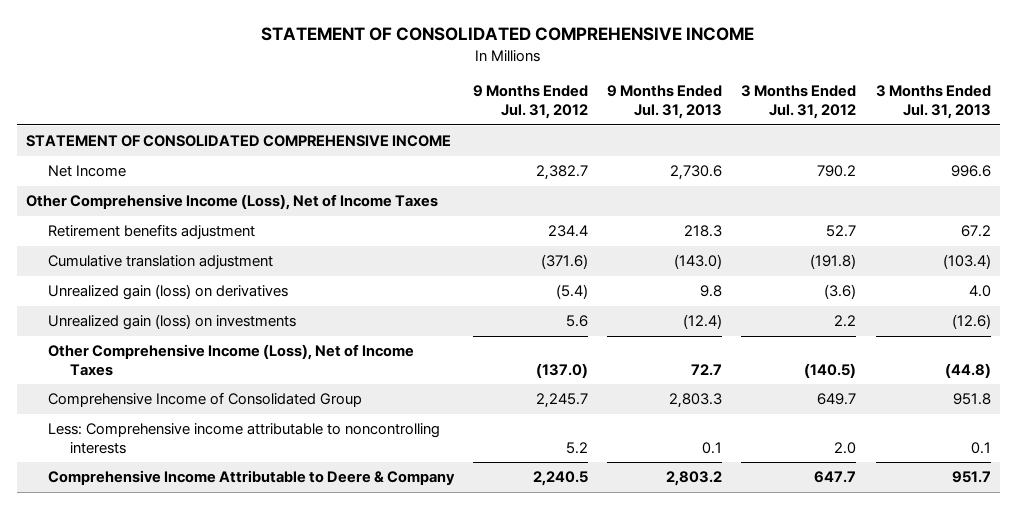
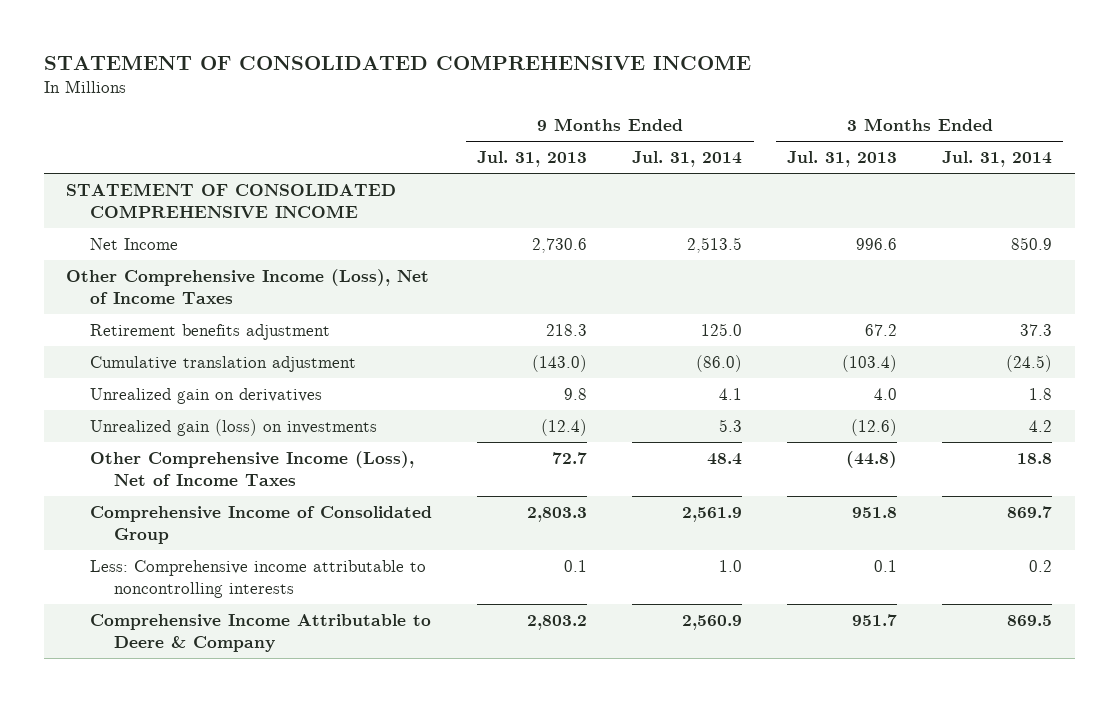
[473,85,589,120] 9 Months Ended Jul. 31, 2012 -> none
[741,85,857,120] 3 Months Ended Jul. 31, 2012 -> none
none -> [632,151,743,168] Jul. 31, 2014
none -> [942,151,1053,168] Jul. 31, 2014
[48,284,289,301] Unrealized gain (loss) on derivatives -> [90,387,323,404] Unrealized gain on derivatives

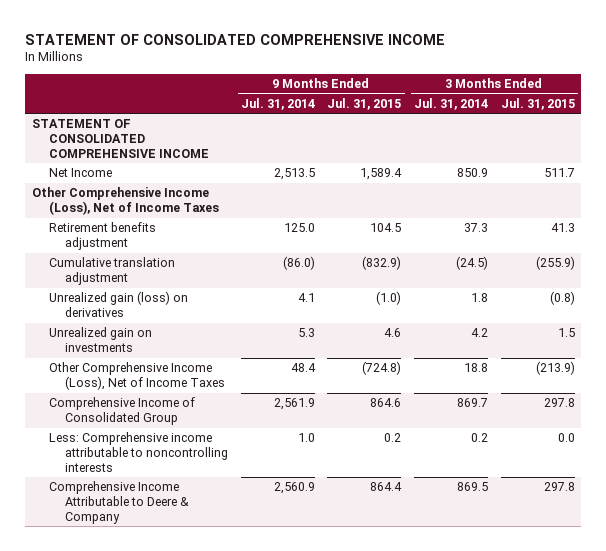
[477,151,588,168] Jul. 31, 2013 -> none
[787,151,898,168] Jul. 31, 2013 -> none
none -> [327,97,402,110] Jul. 31, 2015
none -> [500,97,575,110] Jul. 31, 2015
[90,387,323,404] Unrealized gain on derivatives -> [48,291,188,318] Unrealized gain (loss) on derivatives
[90,418,378,436] Unrealized gain (loss) on investments -> [48,327,152,353] Unrealized gain on investments

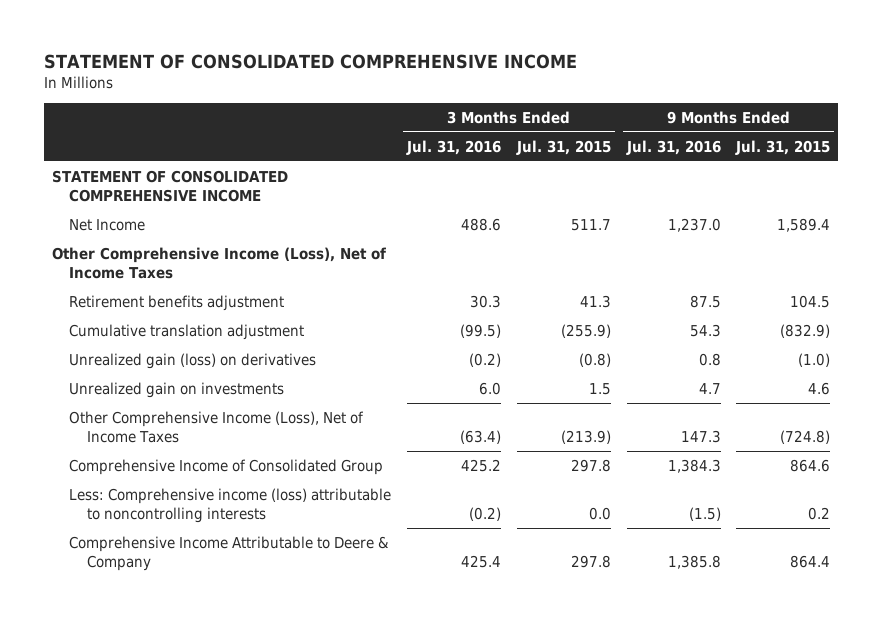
[240,97,315,110] Jul. 31, 2014 -> none
[413,97,488,110] Jul. 31, 2014 -> none
none -> [406,139,502,155] Jul. 31, 2016
none -> [625,139,721,155] Jul. 31, 2016
[48,432,229,472] Less: Comprehensive income attributable to noncontrolling interests -> [69,487,392,523] Less: Comprehensive income (loss) attributable to noncontrolling interests

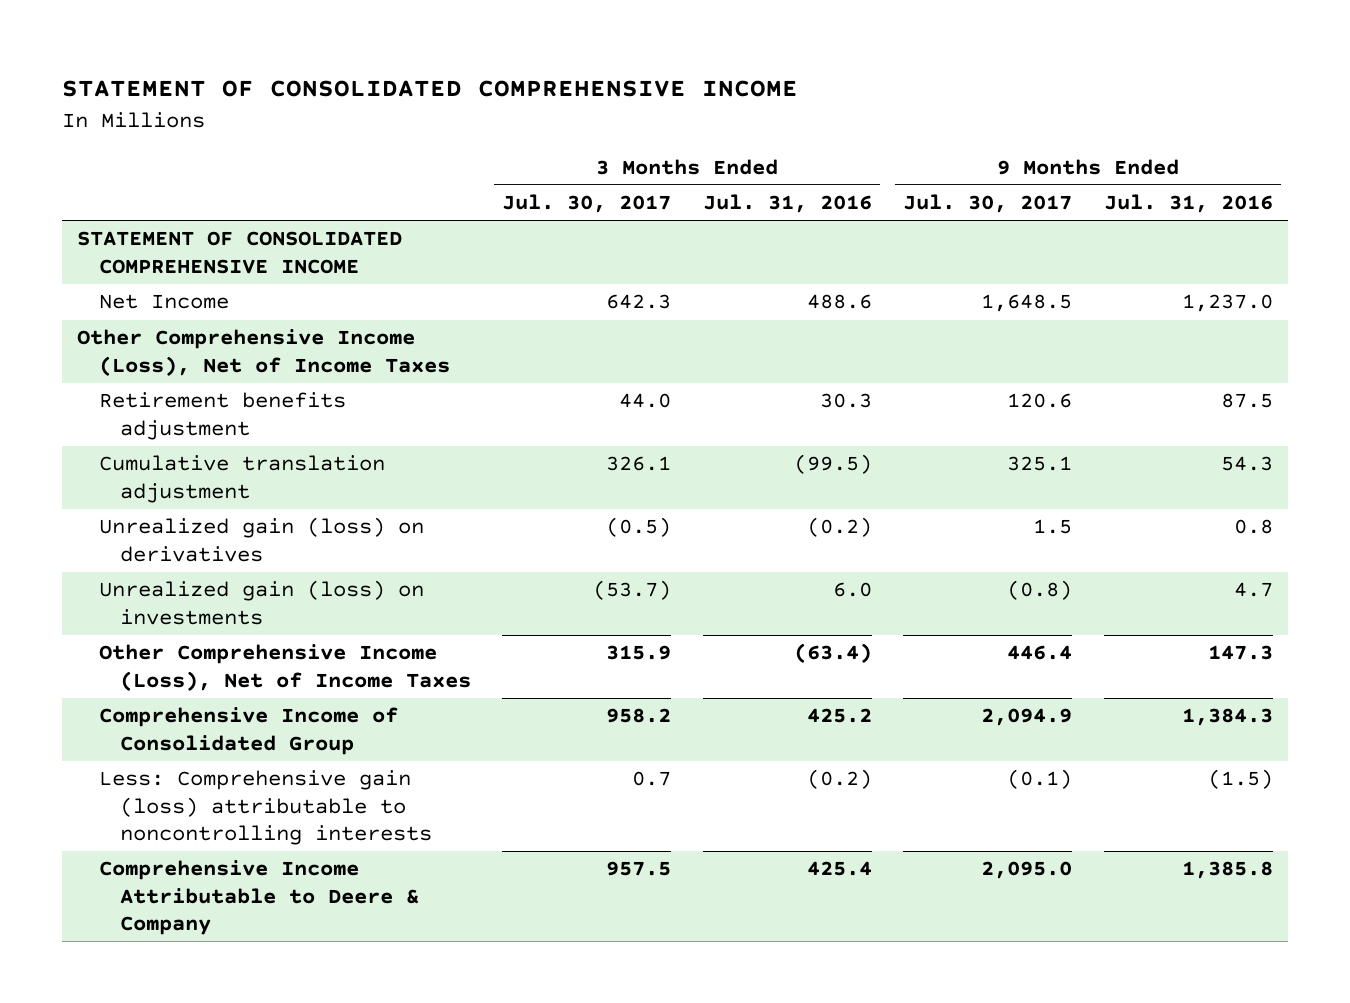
[515,139,611,155] Jul. 31, 2015 -> none
[735,139,831,155] Jul. 31, 2015 -> none
none -> [502,194,672,214] Jul. 30, 2017
none -> [903,194,1073,214] Jul. 30, 2017
[69,381,285,398] Unrealized gain on investments -> [98,580,424,625] Unrealized gain (loss) on investments
[69,487,392,523] Less: Comprehensive income (loss) attributable to noncontrolling interests -> [98,770,432,845] Less: Comprehensive gain (loss) attributable to noncontrolling interests

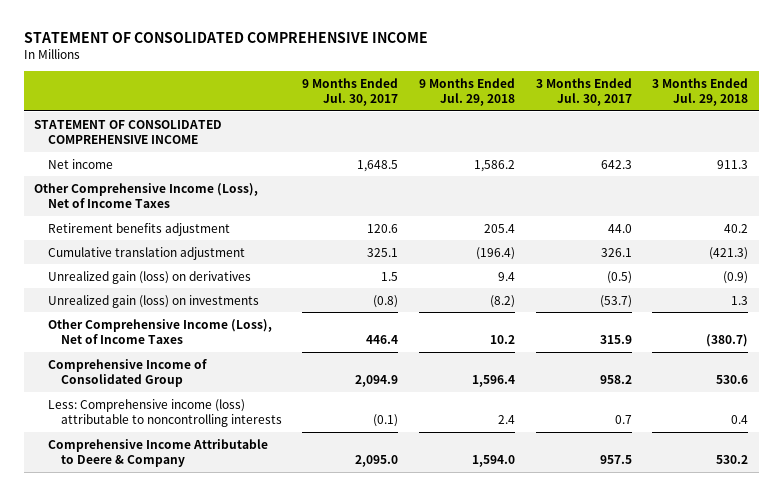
[702,194,872,214] Jul. 31, 2016 -> none
[1103,194,1273,214] Jul. 31, 2016 -> none
none -> [419,77,516,107] 9 Months Ended Jul. 29, 2018
none -> [652,77,749,107] 3 Months Ended Jul. 29, 2018
[98,294,229,310] Net Income -> [47,158,113,169] Net income
[98,770,432,845] Less: Comprehensive gain (loss) attributable to noncontrolling interests -> [47,398,282,427] Less: Comprehensive income (loss) attributable to noncontrolling interests

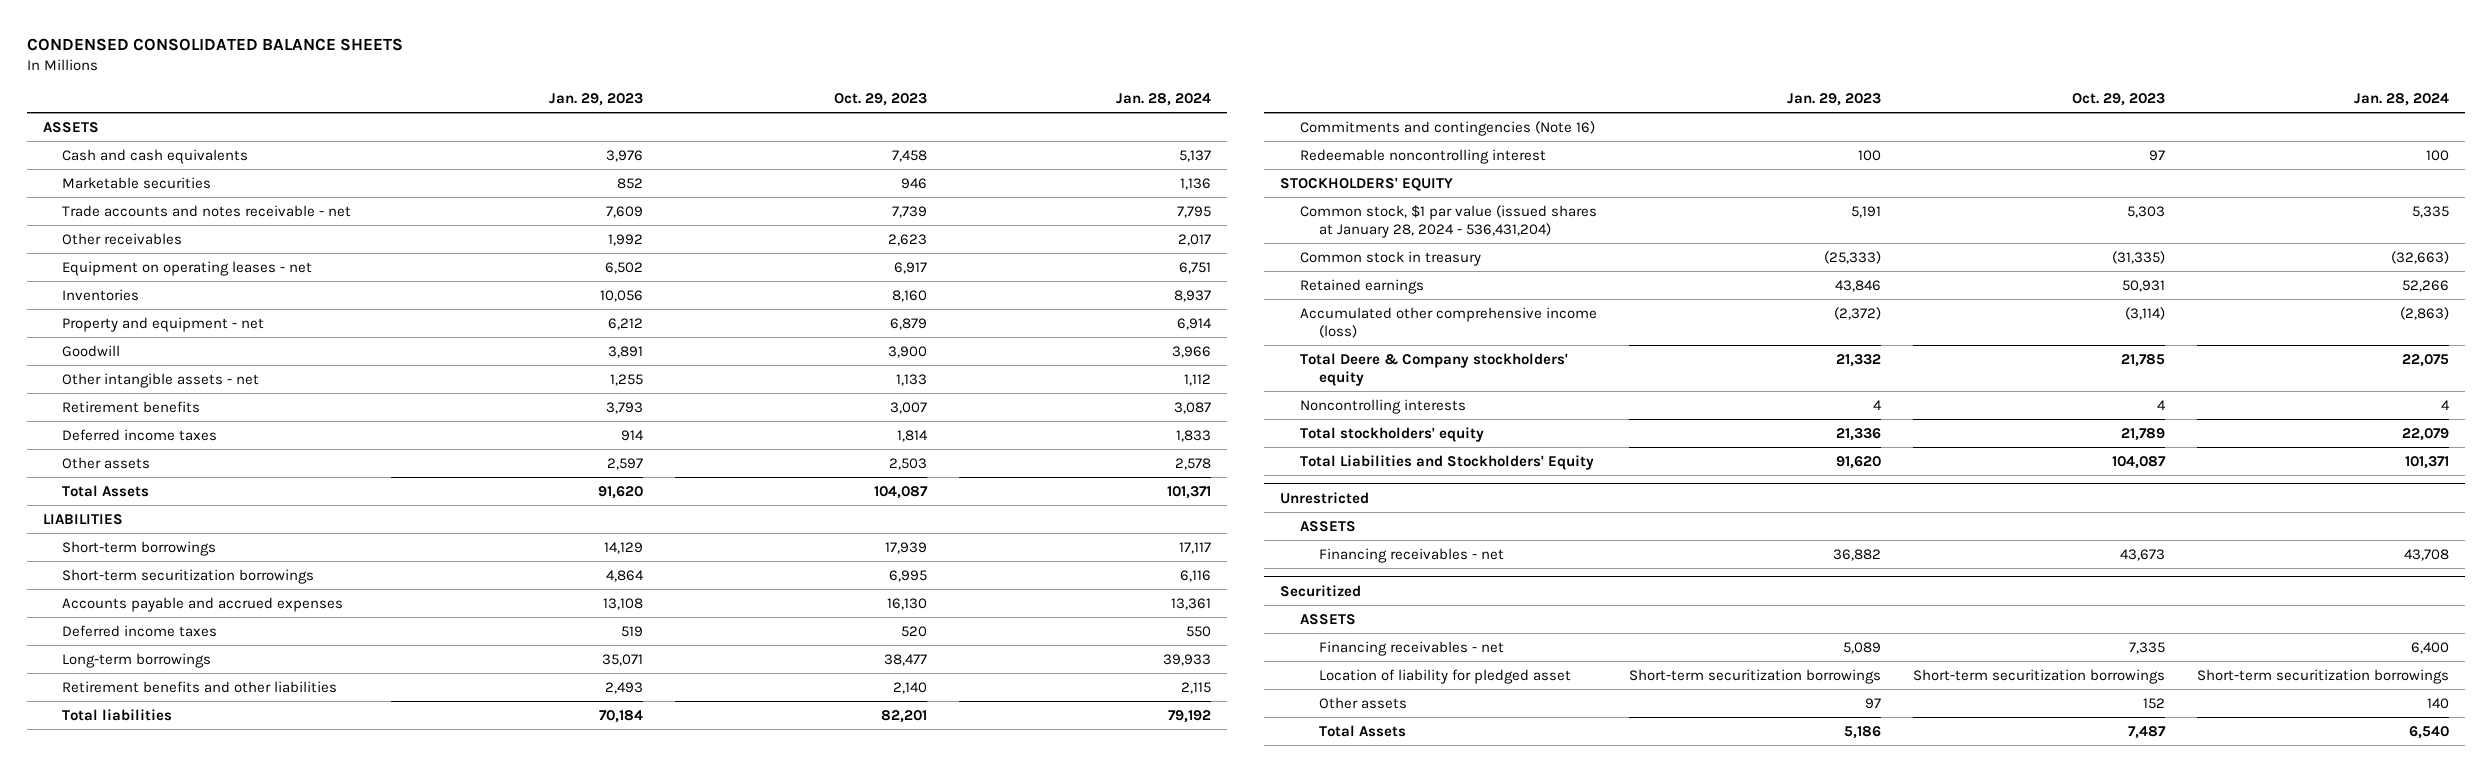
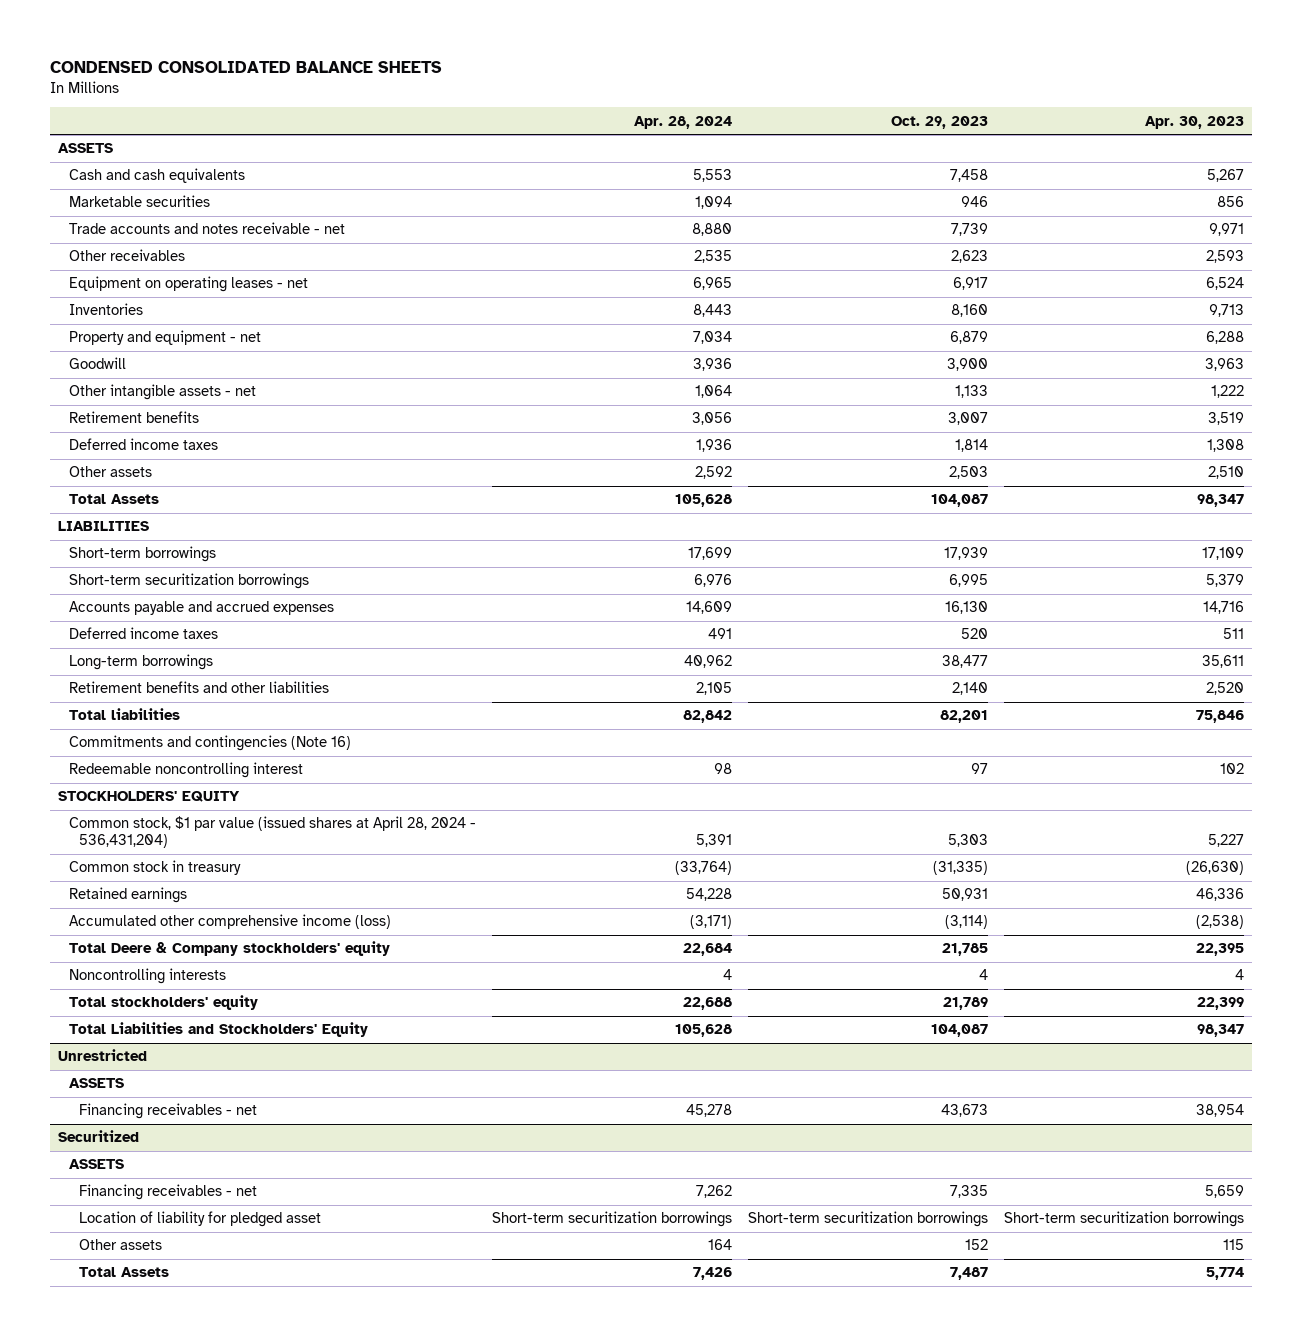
[548,93,643,107] Jan. 29, 2023 -> none
[1115,93,1211,107] Jan. 28, 2024 -> none
none -> [633,115,732,129] Apr. 28, 2024
none -> [1144,115,1244,129] Apr. 30, 2023
[1299,204,1597,238] Common stock, $1 par value (issued shares at January 28, 2024 - 536,431,204) -> [68,816,476,849] Common stock, $1 par value (issued shares at April 28, 2024 - 536,431,204)

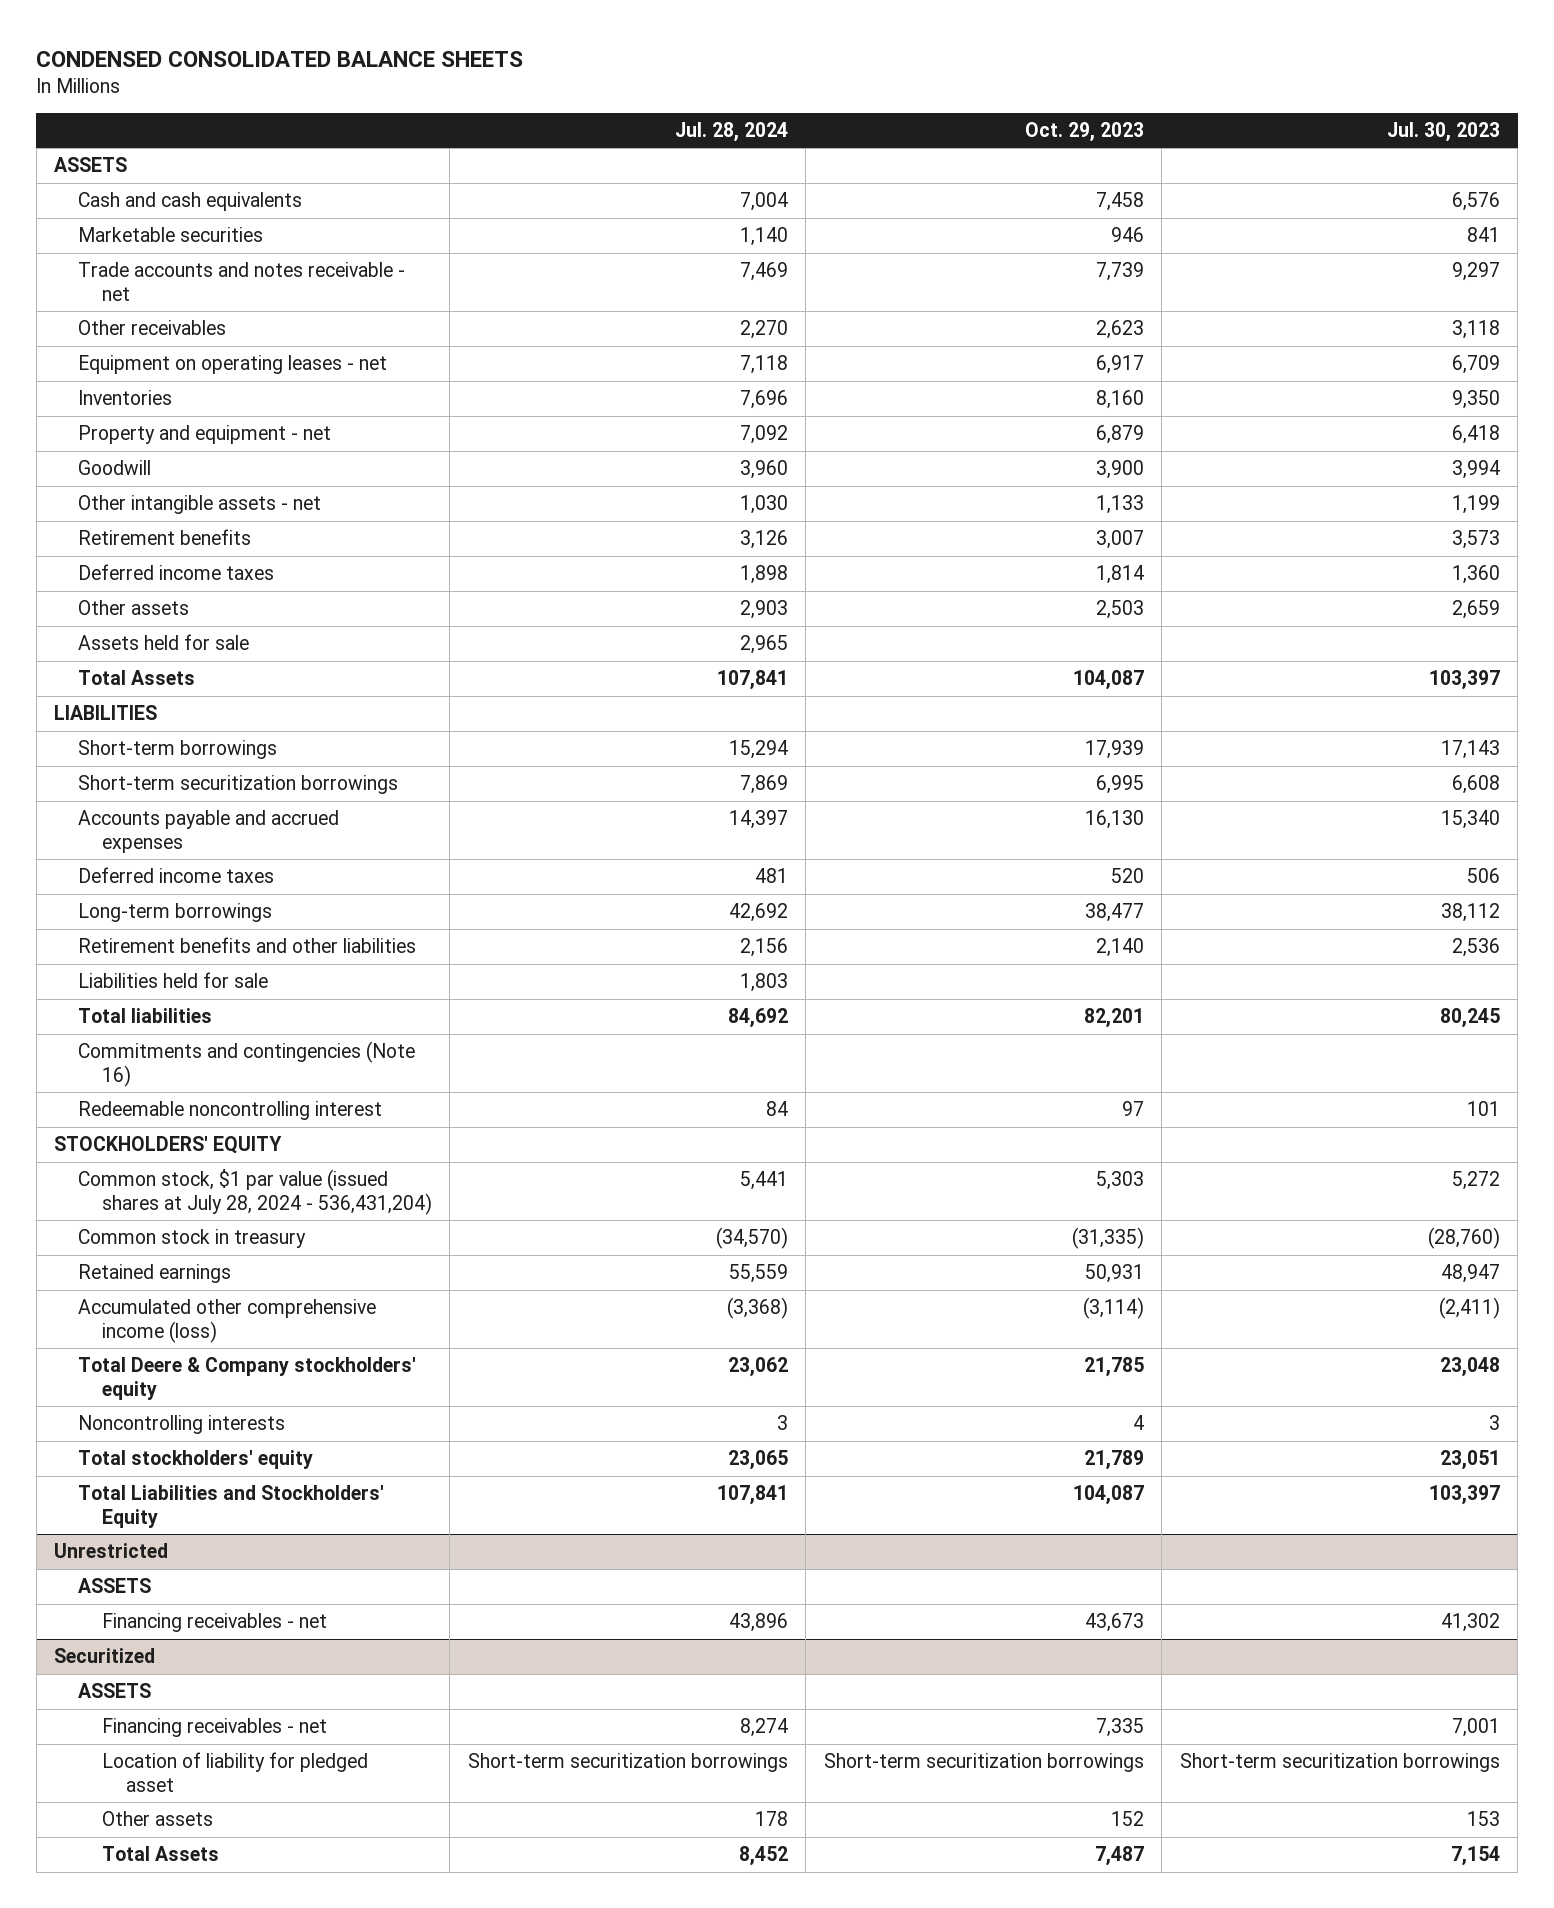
[633,115,732,129] Apr. 28, 2024 -> none
[1144,115,1244,129] Apr. 30, 2023 -> none
none -> [674,121,788,142] Jul. 28, 2024
none -> [1386,121,1500,142] Jul. 30, 2023
none -> [78,634,250,651] Assets held for sale
none -> [78,972,269,989] Liabilities held for sale
[68,816,476,849] Common stock, $1 par value (issued shares at April 28, 2024 - 536,431,204) -> [78,1169,432,1215] Common stock, $1 par value (issued shares at July 28, 2024 - 536,431,204)

